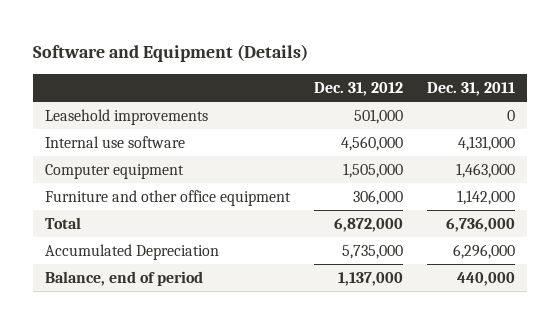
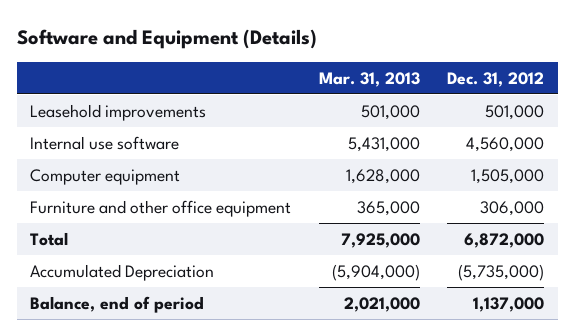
[426,81,515,96] Dec. 31, 2011 -> none
none -> [318,71,420,87] Mar. 31, 2013
[341,245,403,260] 5,735,000 -> [458,263,545,281] (5,735,000)

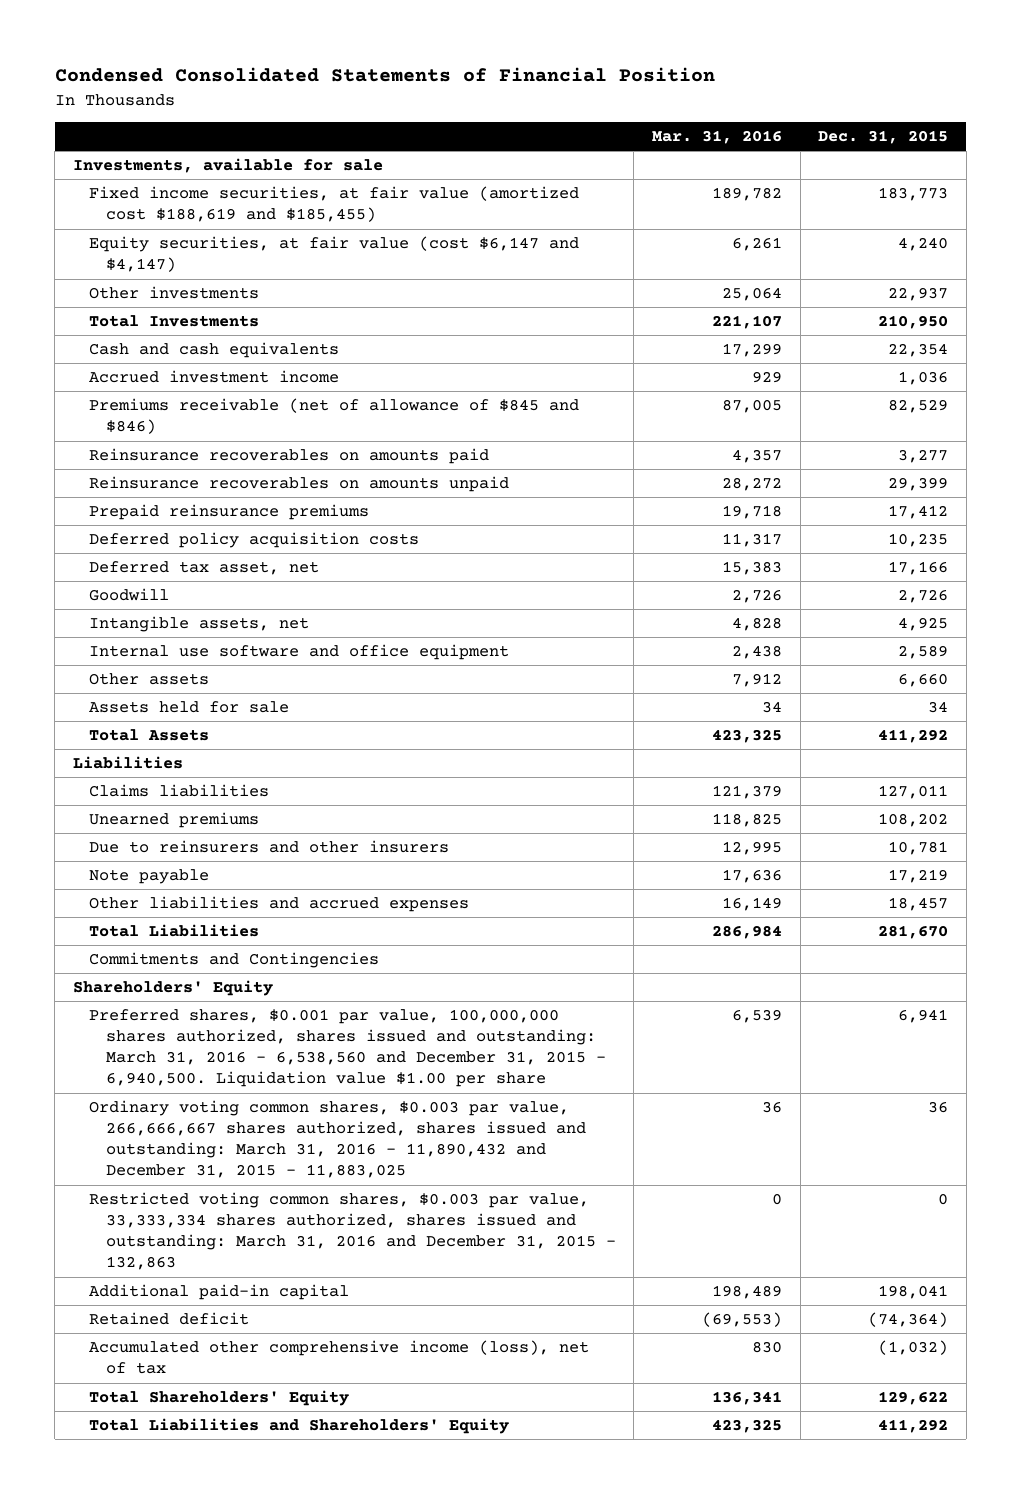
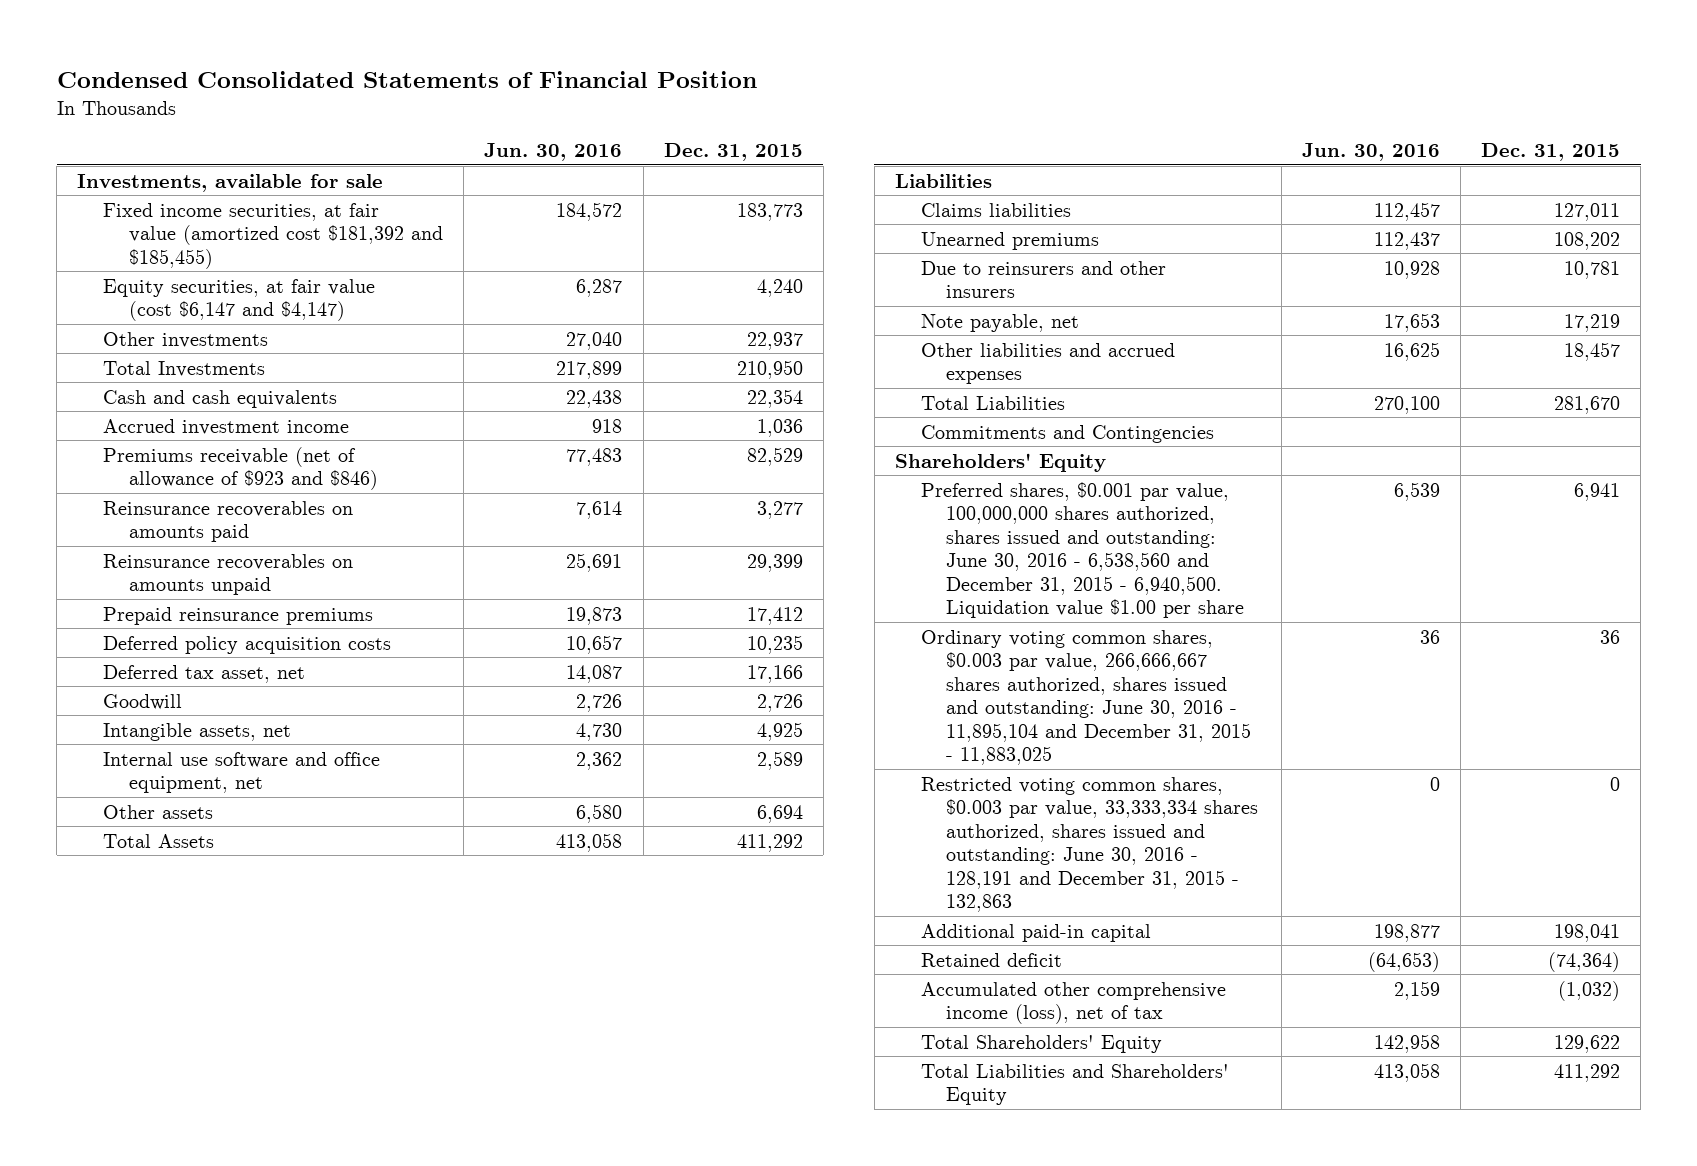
[652,130,783,145] Mar. 31, 2016 -> none
none -> [484,143,623,162] Jun. 30, 2016
[89,186,580,223] Fixed income securities, at fair value (amortized cost $188,619 and $185,455) -> [103,202,444,269] Fixed income securities, at fair value (amortized cost $181,392 and $185,455)
[89,398,580,435] Premiums receivable (net of allowance of $845 and $846) -> [103,446,379,491] Premiums receivable (net of allowance of $923 and $846)
[89,701,290,714] Assets held for sale -> none
[89,644,510,661] Internal use software and office equipment -> [103,751,381,794] Internal use software and office equipment, net
[898,673,949,688] 6,660 -> [756,804,803,823] 6,694
[89,869,210,885] Note payable -> [920,313,1079,332] Note payable, net
[89,1009,606,1088] Preferred shares, $0.001 par value, 100,000,000 shares authorized, shares issued and outstanding: March 31, 2016 - 6,538,560 and December 31, 2015 - 6,940,500. Liquidation value $1.00 per share -> [920,481,1245,619] Preferred shares, $0.001 par value, 100,000,000 shares authorized, shares issued and outstanding: June 30, 2016 - 6,538,560 and December 31, 2015 - 6,940,500. Liquidation value $1.00 per share
[89,1100,586,1179] Ordinary voting common shares, $0.003 par value, 266,666,667 shares authorized, shares issued and outstanding: March 31, 2016 - 11,890,432 and December 31, 2015 - 11,883,025 -> [920,629,1252,766] Ordinary voting common shares, $0.003 par value, 266,666,667 shares authorized, shares issued and outstanding: June 30, 2016 - 11,895,104 and December 31, 2015 - 11,883,025
[89,1192,616,1271] Restricted voting common shares, $0.003 par value, 33,333,334 shares authorized, shares issued and outstanding: March 31, 2016 and December 31, 2015 - 132,863 -> [920,776,1259,913] Restricted voting common shares, $0.003 par value, 33,333,334 shares authorized, shares issued and outstanding: June 30, 2016 - 128,191 and December 31, 2015 - 132,863

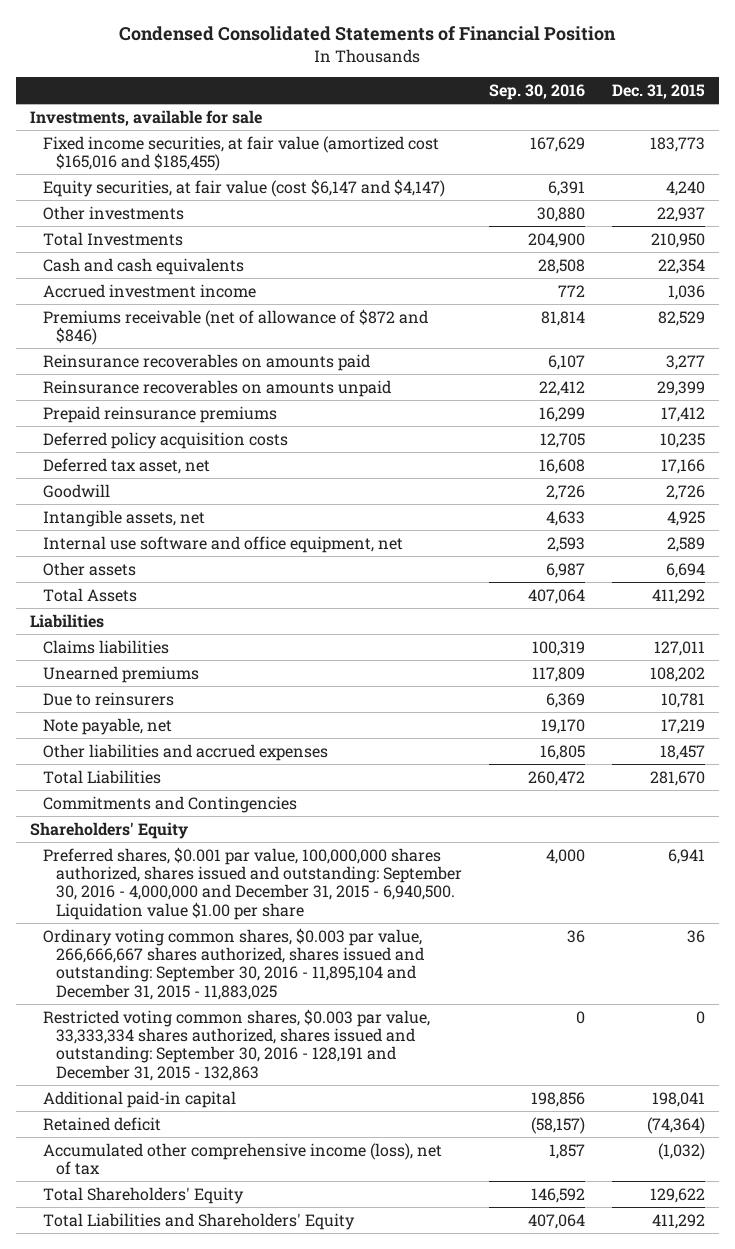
[484,143,623,162] Jun. 30, 2016 -> none
none -> [489,84,586,101] Sep. 30, 2016
[103,202,444,269] Fixed income securities, at fair value (amortized cost $181,392 and $185,455) -> [42,135,439,171] Fixed income securities, at fair value (amortized cost $165,016 and $185,455)
[103,446,379,491] Premiums receivable (net of allowance of $923 and $846) -> [42,308,428,345] Premiums receivable (net of allowance of $872 and $846)
[920,260,1166,299] Due to reinsurers and other insurers -> [42,691,174,706] Due to reinsurers
[920,481,1245,619] Preferred shares, $0.001 par value, 100,000,000 shares authorized, shares issued and outstanding: June 30, 2016 - 6,538,560 and December 31, 2015 - 6,940,500. Liquidation value $1.00 per share -> [42,846,462,920] Preferred shares, $0.001 par value, 100,000,000 shares authorized, shares issued and outstanding: September 30, 2016 - 4,000,000 and December 31, 2015 - 6,940,500. Liquidation value $1.00 per share
[920,629,1252,766] Ordinary voting common shares, $0.003 par value, 266,666,667 shares authorized, shares issued and outstanding: June 30, 2016 - 11,895,104 and December 31, 2015 - 11,883,025 -> [42,927,424,1000] Ordinary voting common shares, $0.003 par value, 266,666,667 shares authorized, shares issued and outstanding: September 30, 2016 - 11,895,104 and December 31, 2015 - 11,883,025
[920,776,1259,913] Restricted voting common shares, $0.003 par value, 33,333,334 shares authorized, shares issued and outstanding: June 30, 2016 - 128,191 and December 31, 2015 - 132,863 -> [42,1008,430,1081] Restricted voting common shares, $0.003 par value, 33,333,334 shares authorized, shares issued and outstanding: September 30, 2016 - 128,191 and December 31, 2015 - 132,863

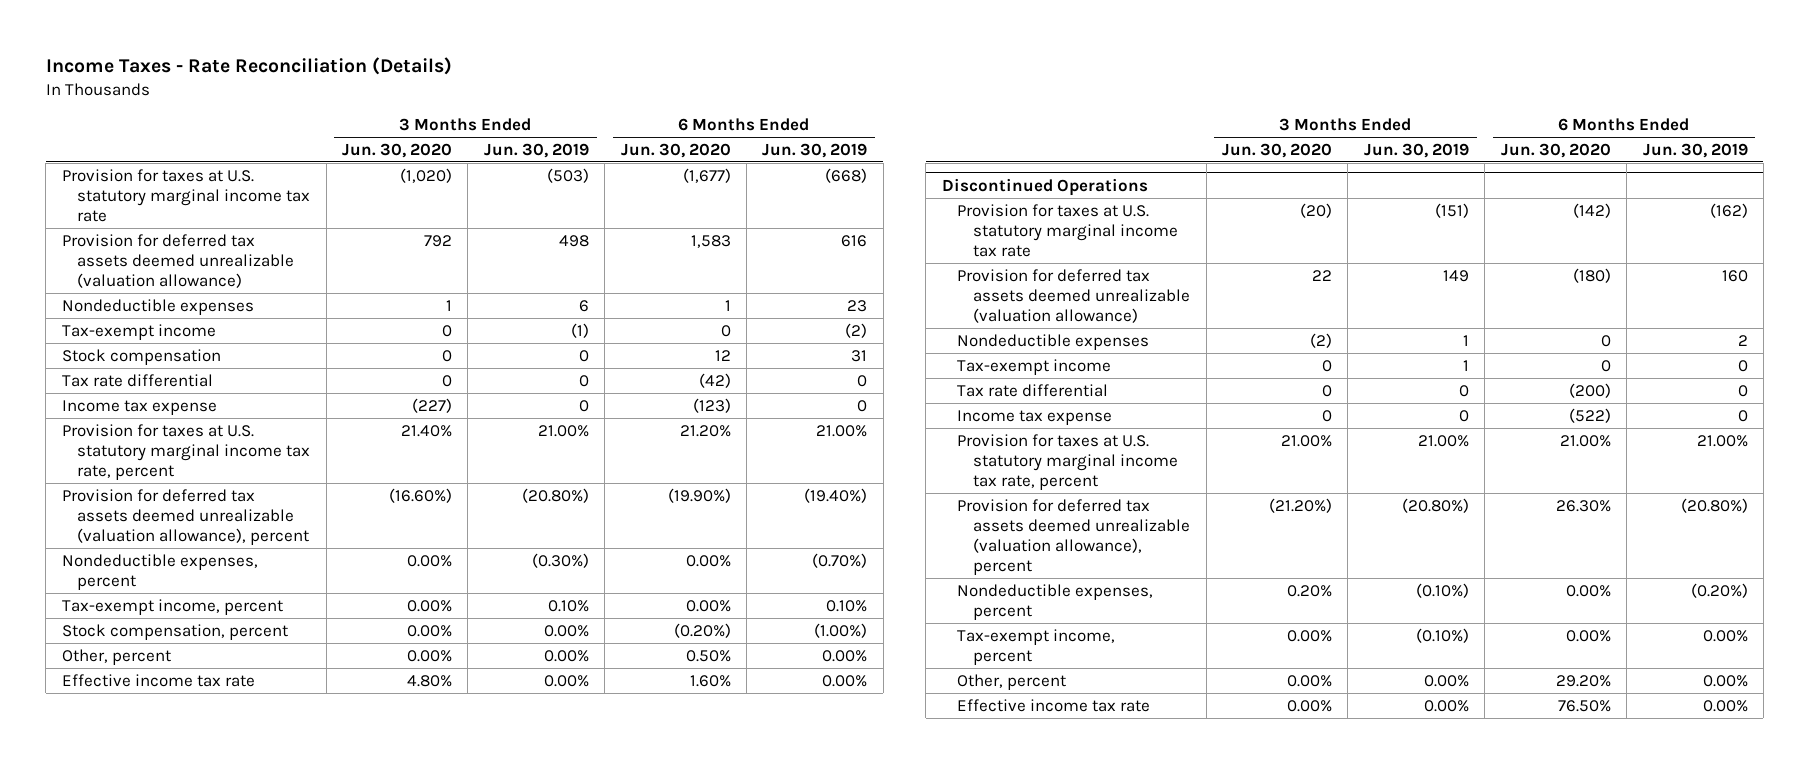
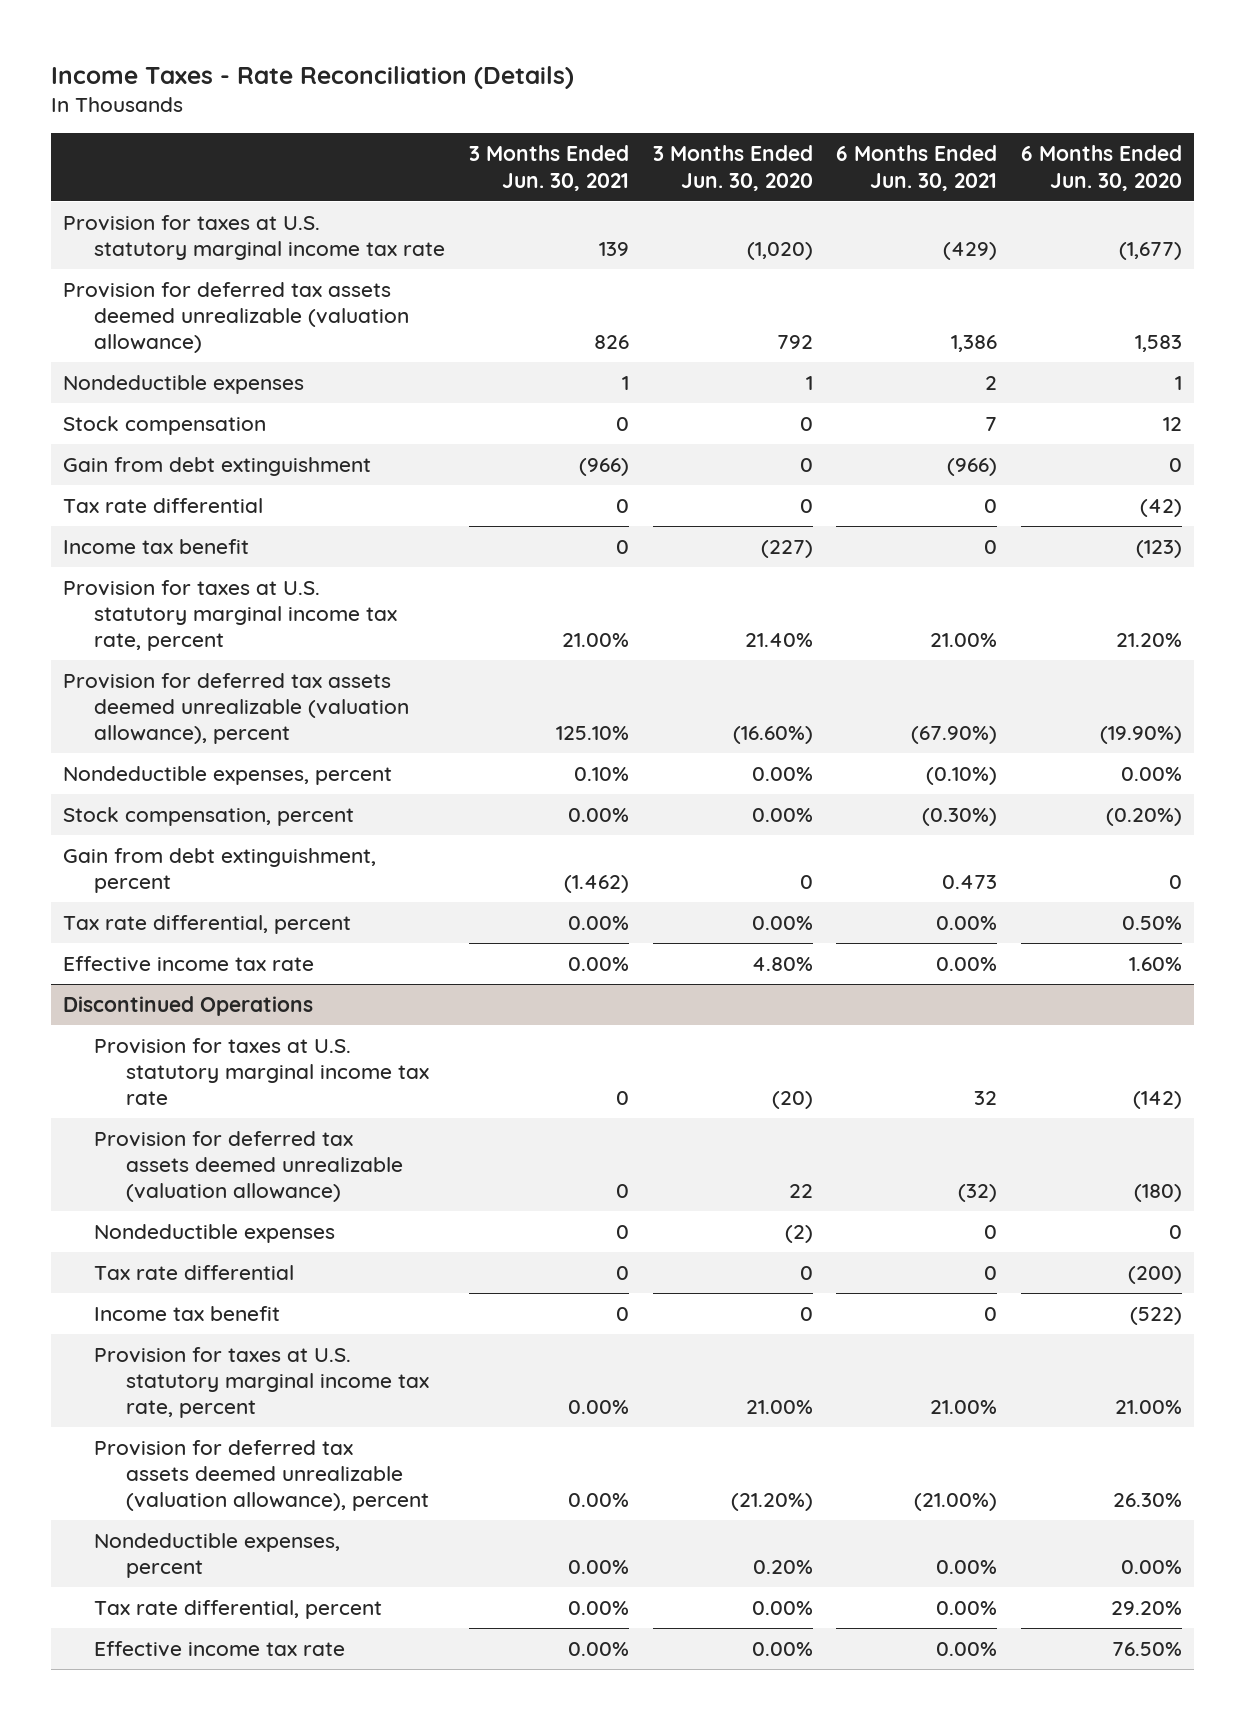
[483,142,589,158] Jun. 30, 2019 -> none
[762,142,868,158] Jun. 30, 2019 -> none
none -> [468,145,629,191] 3 Months Ended Jun. 30, 2021
none -> [836,145,998,191] 6 Months Ended Jun. 30, 2021
[61,323,216,340] Tax-exempt income -> none
none -> [62,457,371,477] Gain from debt extinguishment
[61,399,217,415] Income tax expense -> [62,539,249,555] Income tax benefit
[61,598,283,615] Tax-exempt income, percent -> none
none -> [62,848,376,894] Gain from debt extinguishment, percent
[61,648,171,665] Other, percent -> [62,915,351,935] Tax rate differential, percent
[957,358,1112,375] Tax-exempt income -> none
[957,409,1113,425] Income tax expense -> [94,1306,281,1322] Income tax benefit
[957,628,1116,665] Tax-exempt income, percent -> none
[957,673,1067,690] Other, percent -> [94,1600,383,1620] Tax rate differential, percent

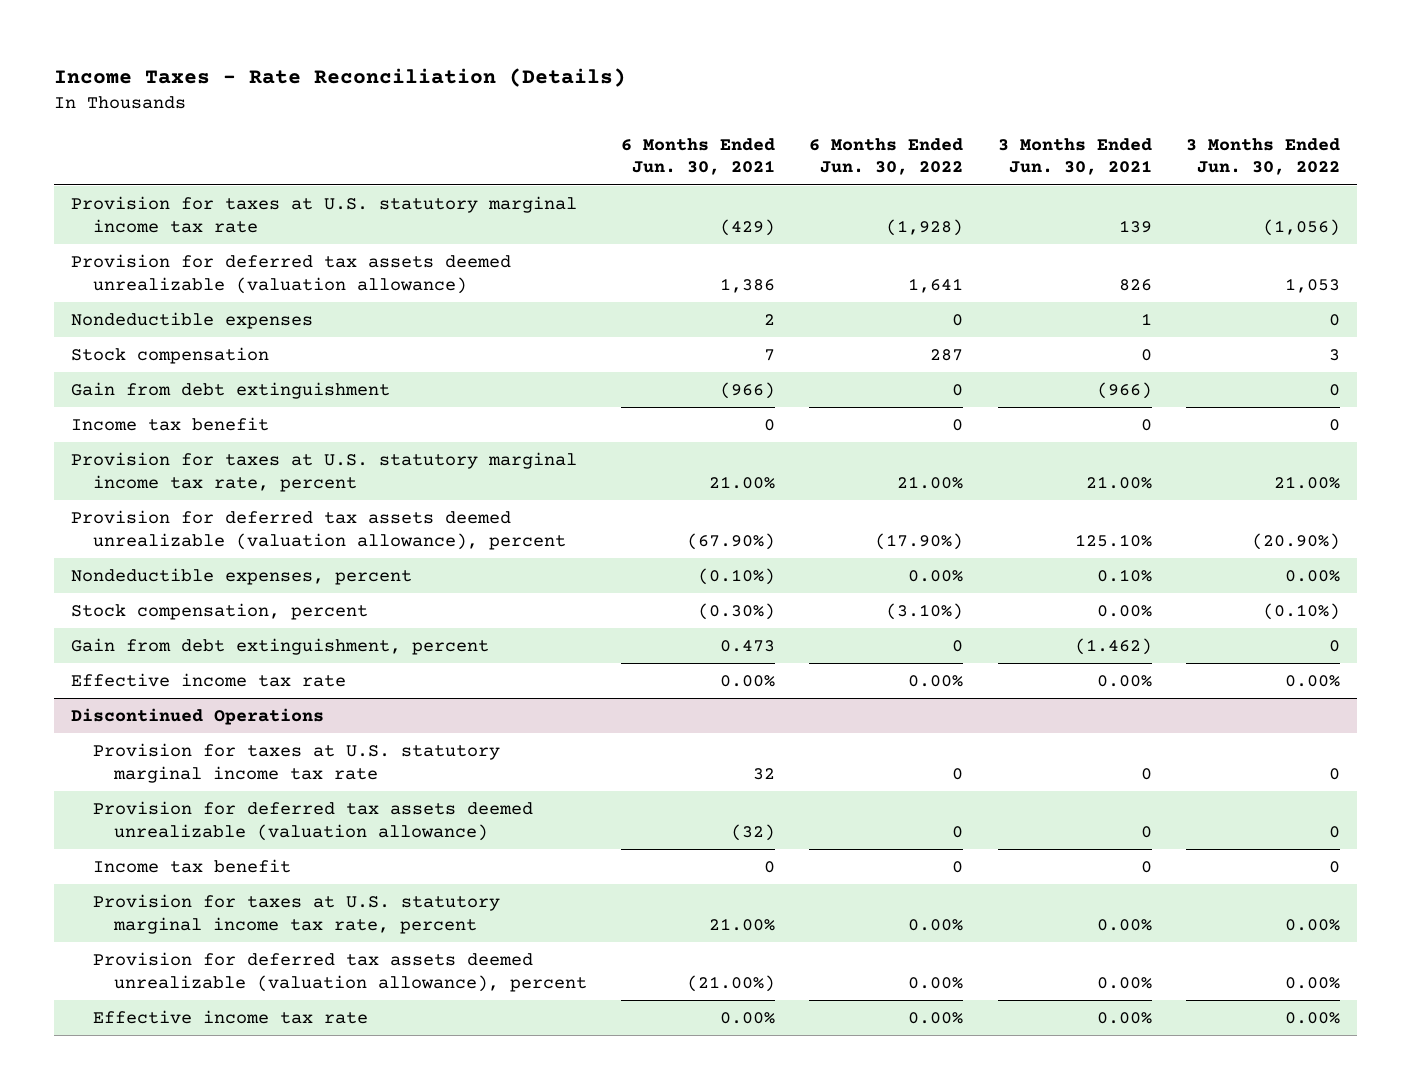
[652,145,813,191] 3 Months Ended Jun. 30, 2020 -> none
[1020,145,1182,191] 6 Months Ended Jun. 30, 2020 -> none
none -> [809,137,964,176] 6 Months Ended Jun. 30, 2022
none -> [1185,137,1340,176] 3 Months Ended Jun. 30, 2022
[62,498,263,514] Tax rate differential -> none
[62,915,351,935] Tax rate differential, percent -> none
[94,1224,336,1244] Nondeductible expenses -> none
[94,1265,295,1281] Tax rate differential -> none
[94,1533,341,1579] Nondeductible expenses, percent -> none
[94,1600,383,1620] Tax rate differential, percent -> none

